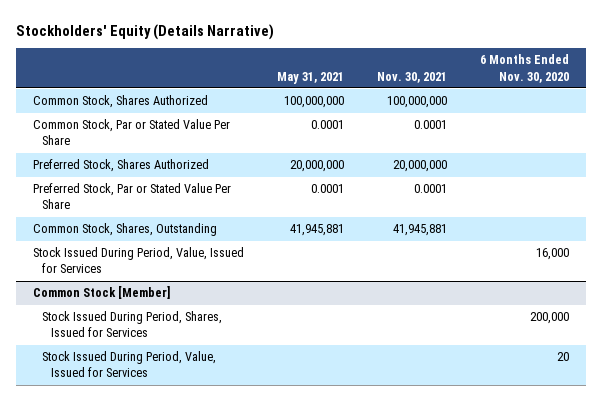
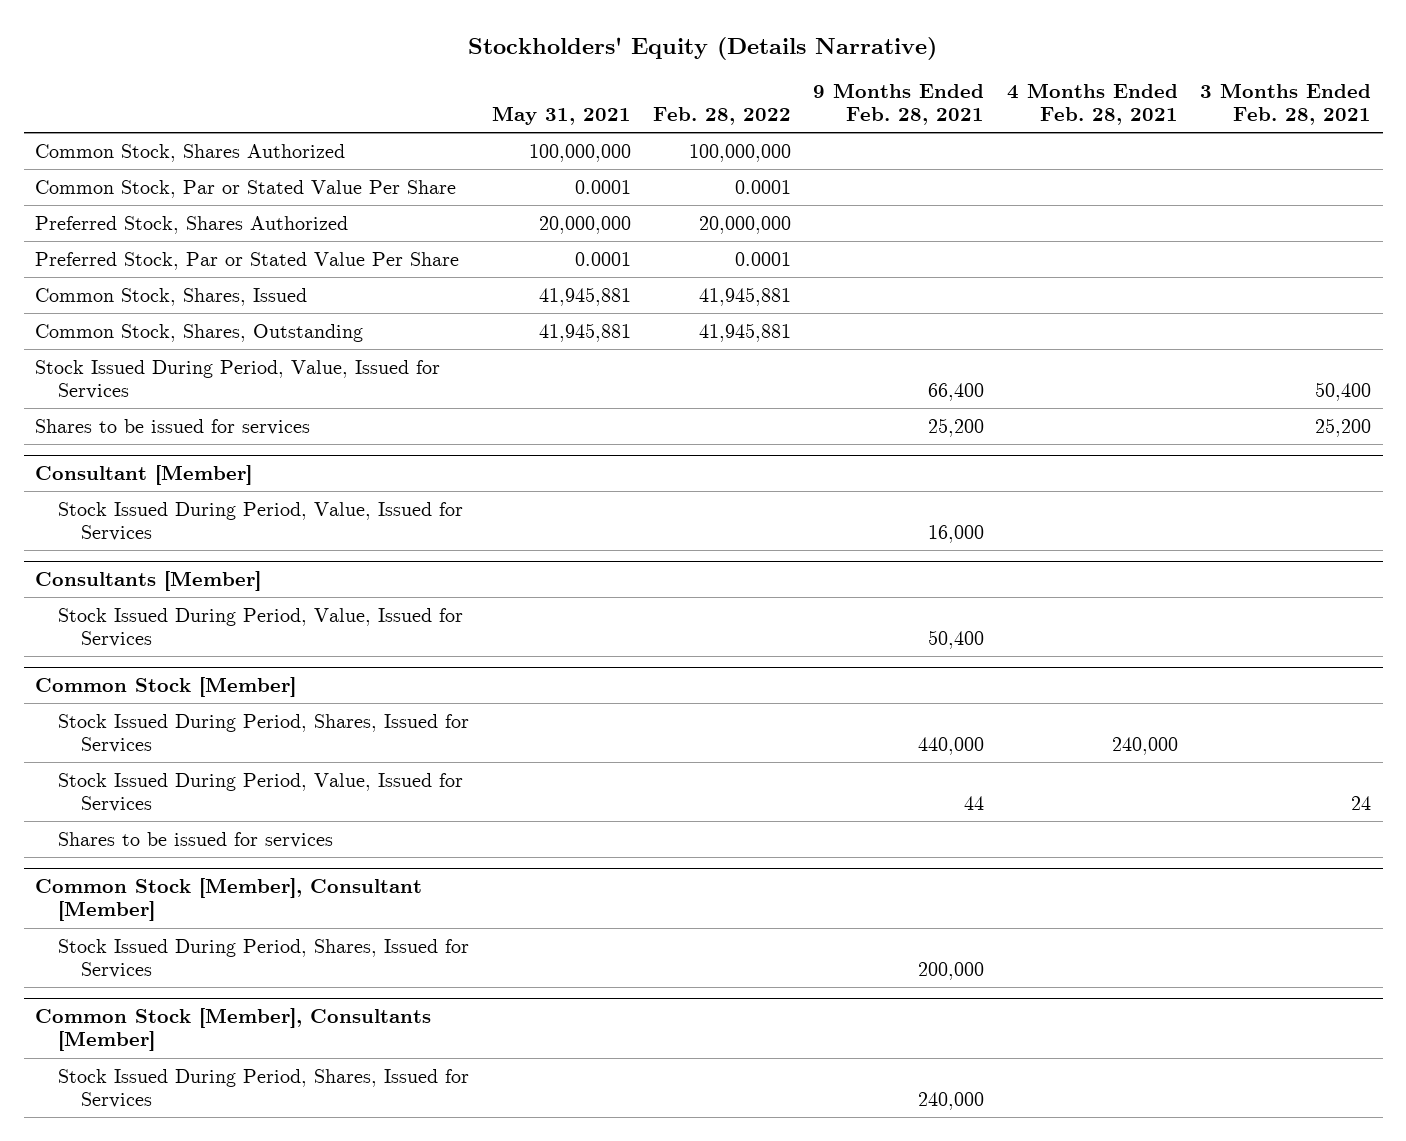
[377,71,448,83] Nov. 30, 2021 -> none
[480,54,570,83] 6 Months Ended Nov. 30, 2020 -> none
none -> [653,107,792,126] Feb. 28, 2022
none -> [813,83,985,126] 9 Months Ended Feb. 28, 2021
none -> [1006,83,1178,126] 4 Months Ended Feb. 28, 2021
none -> [1200,83,1372,126] 3 Months Ended Feb. 28, 2021
none -> [34,287,307,306] Common Stock, Shares, Issued
none -> [34,418,310,435] Shares to be issued for services
none -> [34,465,252,486] Consultant [Member]
none -> [58,501,464,541] Stock Issued During Period, Value, Issued for Services
none -> [34,571,261,592] Consultants [Member]
none -> [58,607,464,647] Stock Issued During Period, Value, Issued for Services
none -> [58,831,334,848] Shares to be issued for services
none -> [34,878,422,922] Common Stock [Member], Consultant [Member]
none -> [58,938,470,978] Stock Issued During Period, Shares, Issued for Services
none -> [34,1008,431,1052] Common Stock [Member], Consultants [Member]
none -> [58,1068,470,1108] Stock Issued During Period, Shares, Issued for Services

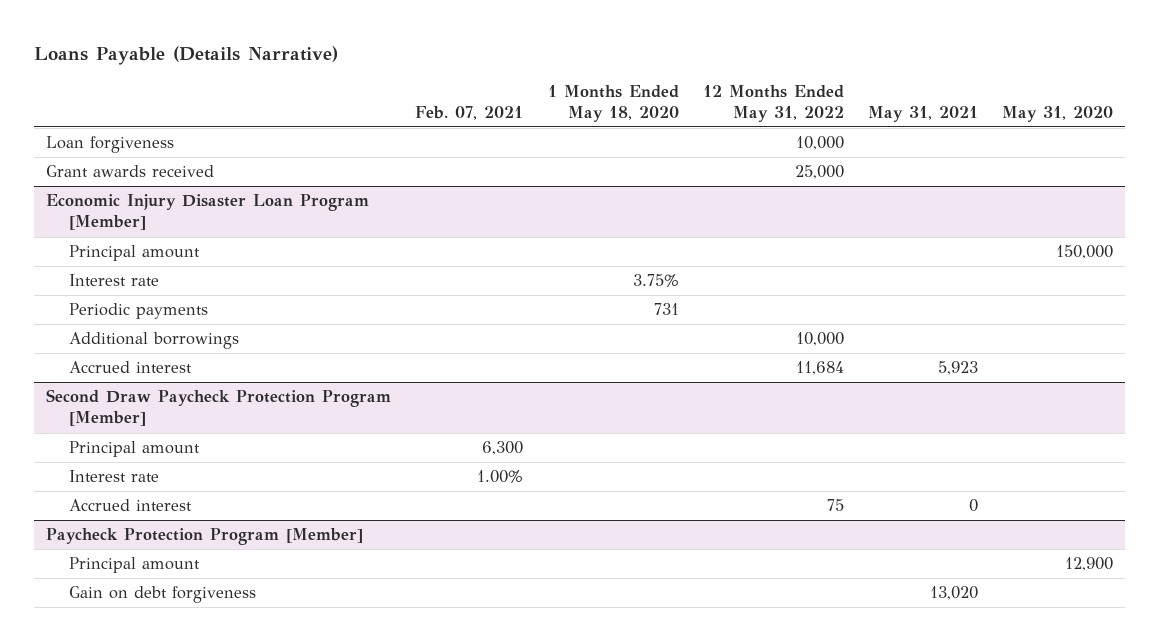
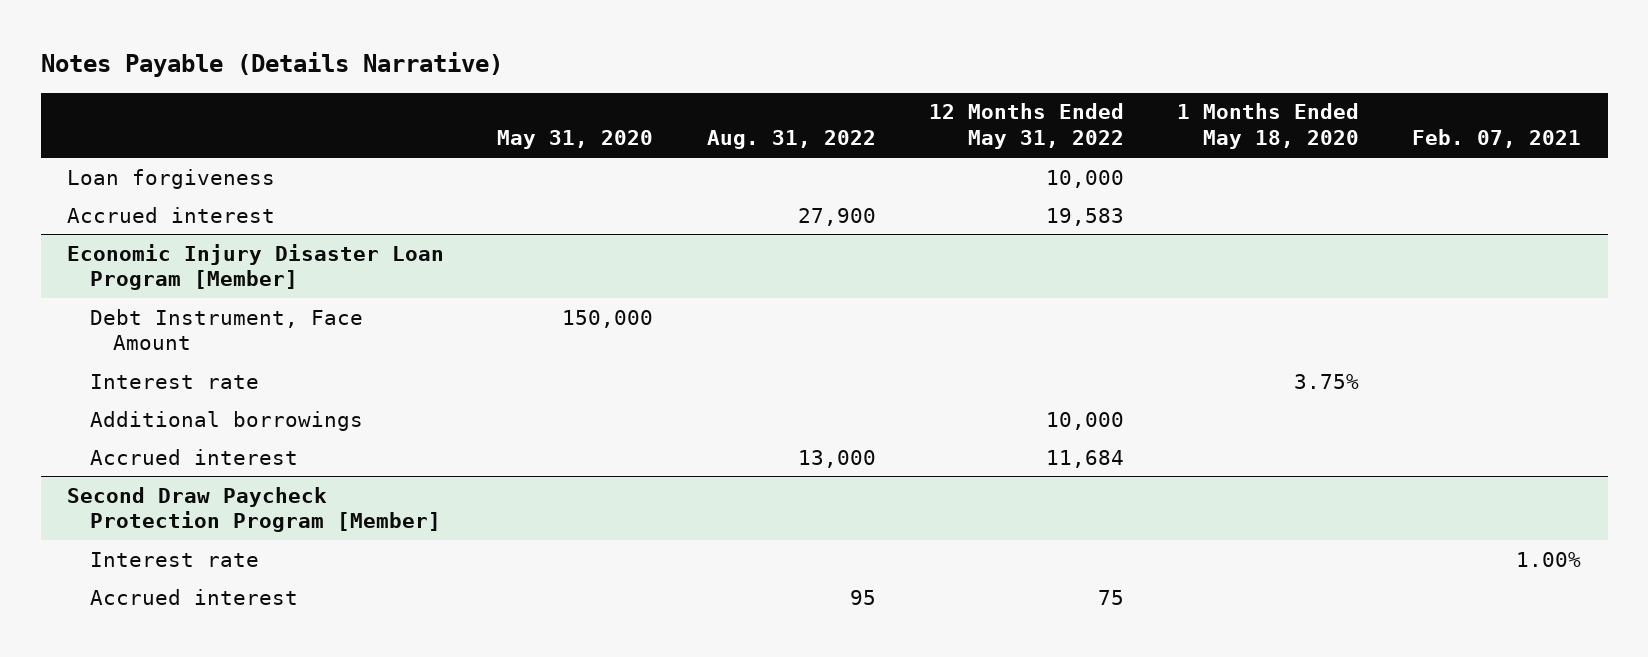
[34,45,339,65] Loans Payable (Details Narrative) -> [40,52,503,78] Notes Payable (Details Narrative)
[867,105,978,122] May 31, 2021 -> none
none -> [706,130,876,150] Aug. 31, 2022
[46,165,215,178] Grant awards received -> none
none -> [67,206,276,223] Accrued interest
[69,245,201,262] Principal amount -> [90,308,364,351] Debt Instrument, Face Amount
[69,303,209,320] Periodic payments -> none
[69,441,201,458] Principal amount -> none
[46,528,364,546] Paycheck Protection Program [Member] -> none
[69,557,201,574] Principal amount -> none
[69,586,257,604] Gain on debt forgiveness -> none

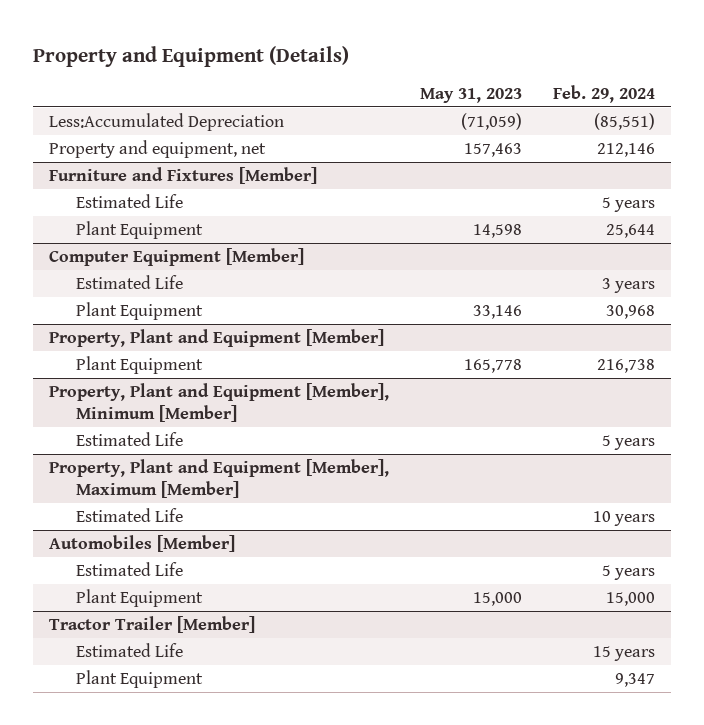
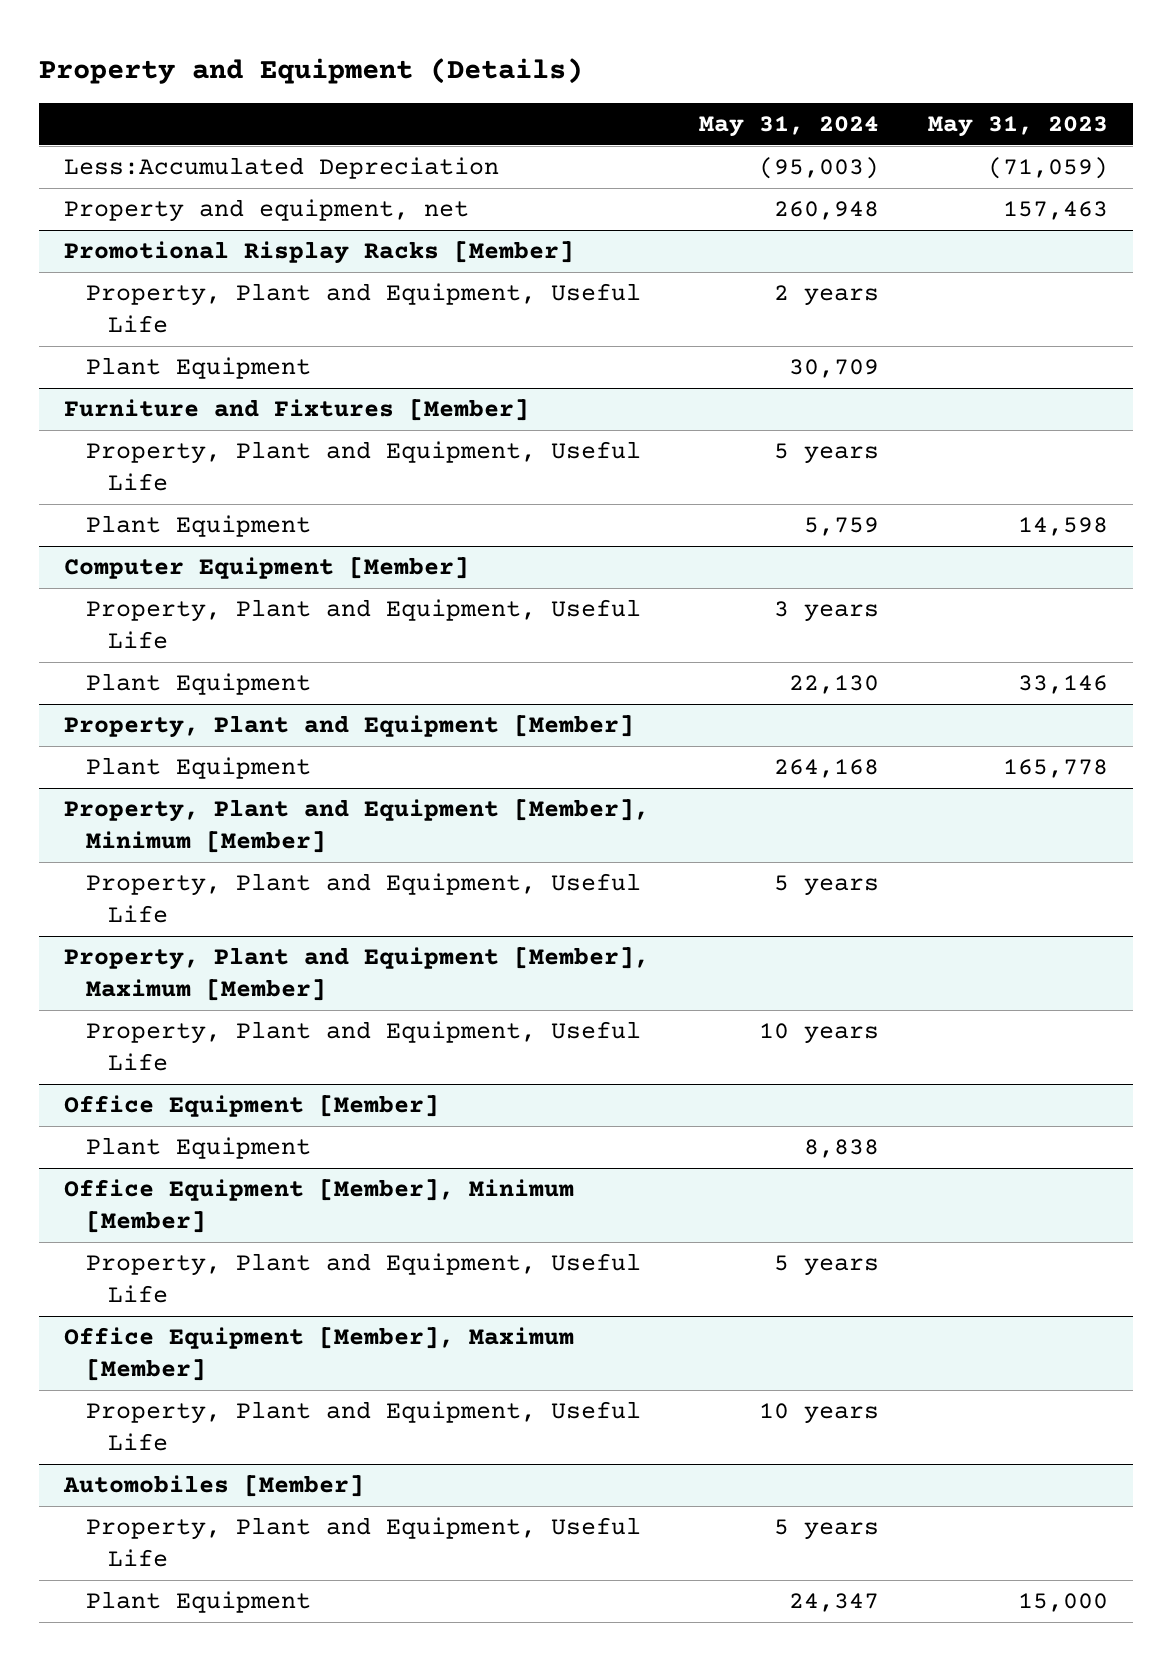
[553,84,656,103] Feb. 29, 2024 -> none
none -> [698,116,879,138] May 31, 2024
none -> [64,241,575,265] Promotional Risplay Racks [Member]
none -> [86,283,642,334] Property, Plant and Equipment, Useful Life
none -> [86,357,312,380] Plant Equipment
[75,194,183,209] Estimated Life -> [86,441,642,492] Property, Plant and Equipment, Useful Life
[75,275,183,290] Estimated Life -> [86,599,642,650] Property, Plant and Equipment, Useful Life
[75,432,183,447] Estimated Life -> [86,873,642,924] Property, Plant and Equipment, Useful Life
[75,508,183,523] Estimated Life -> [86,1021,642,1072] Property, Plant and Equipment, Useful Life
none -> [64,1095,440,1118] Office Equipment [Member]
none -> [86,1137,312,1160] Plant Equipment
none -> [64,1179,575,1234] Office Equipment [Member], Minimum [Member]
none -> [86,1253,642,1304] Property, Plant and Equipment, Useful Life
none -> [64,1327,575,1382] Office Equipment [Member], Maximum [Member]
none -> [86,1401,642,1452] Property, Plant and Equipment, Useful Life
[75,562,183,577] Estimated Life -> [86,1517,642,1568] Property, Plant and Equipment, Useful Life
[48,616,255,634] Tractor Trailer [Member] -> none
[75,643,183,658] Estimated Life -> none
[75,670,203,689] Plant Equipment -> none

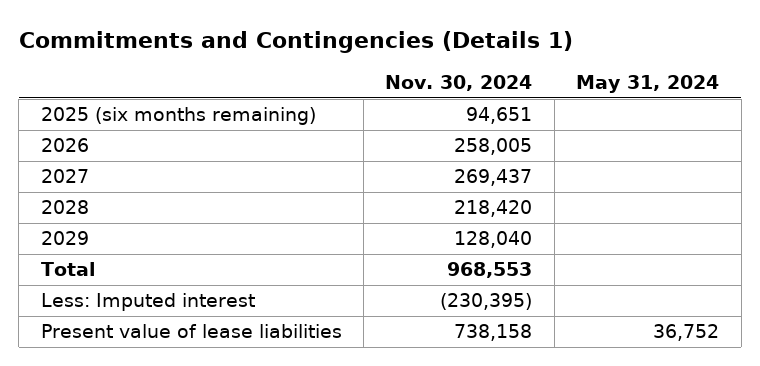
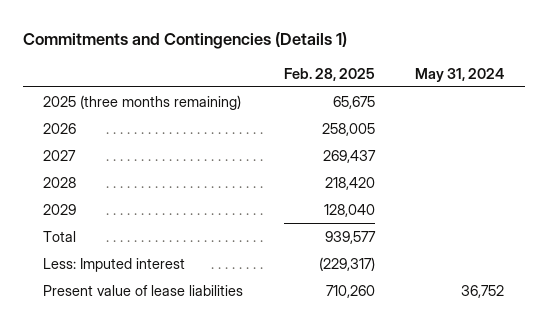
[385,75,533,92] Nov. 30, 2024 -> none
none -> [283,67,375,81] Feb. 28, 2025
[40,107,316,126] 2025 (six months remaining) -> [43,94,242,110] 2025 (three months remaining)

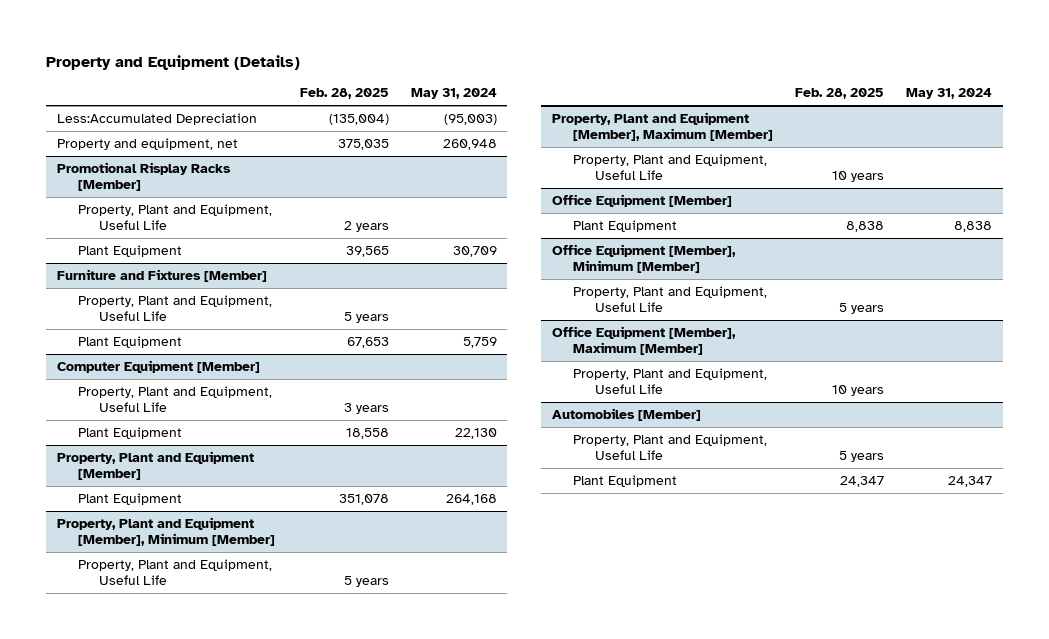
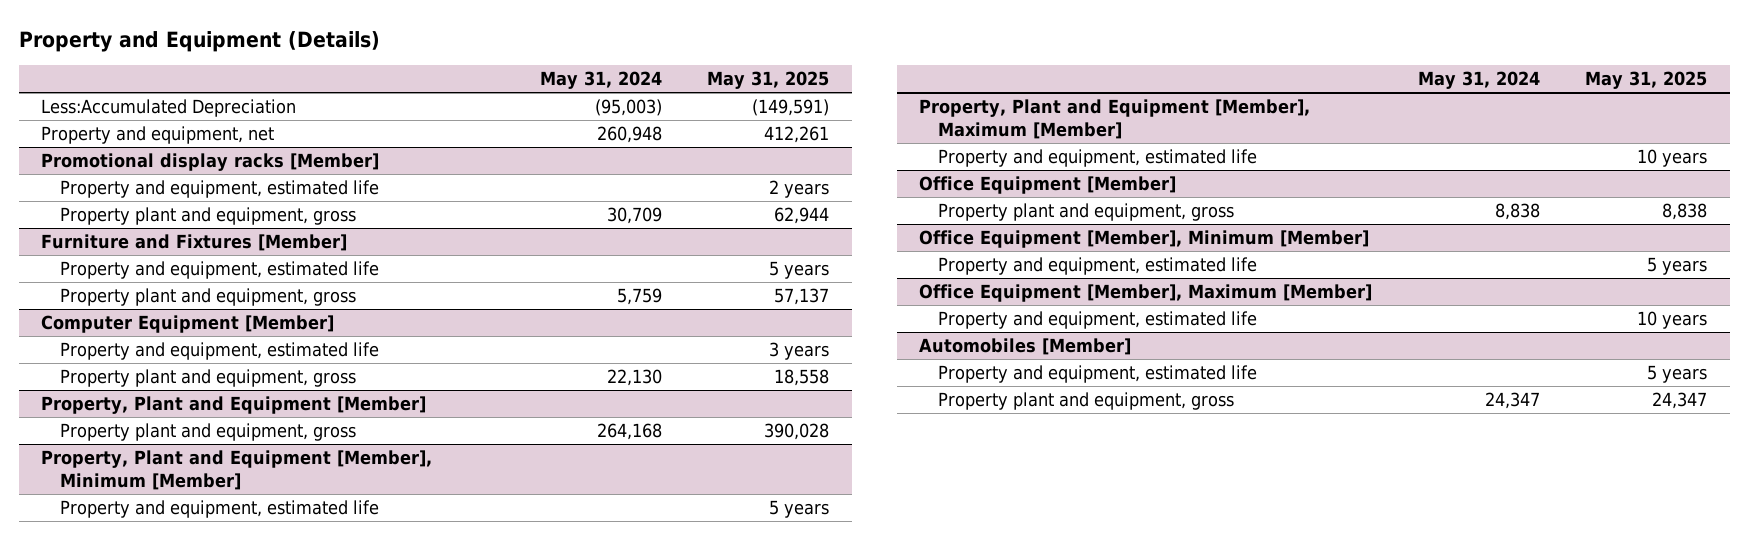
[299,88,389,100] Feb. 28, 2025 -> none
none -> [707,71,830,90] May 31, 2025
[56,162,231,192] Promotional Risplay Racks [Member] -> none
[78,204,273,231] Property, Plant and Equipment, Useful Life -> none
[78,245,183,258] Plant Equipment -> none
none -> [41,153,380,172] Promotional display racks [Member]
none -> [60,180,380,199] Property and equipment, estimated life
none -> [60,207,357,226] Property plant and equipment, gross
[78,295,273,322] Property, Plant and Equipment, Useful Life -> [60,261,380,280] Property and equipment, estimated life
[78,336,183,349] Plant Equipment -> [60,288,357,307] Property plant and equipment, gross
[78,386,273,413] Property, Plant and Equipment, Useful Life -> [60,342,380,361] Property and equipment, estimated life
[78,427,183,440] Plant Equipment -> [60,369,357,388] Property plant and equipment, gross
[78,493,183,506] Plant Equipment -> [60,423,357,442] Property plant and equipment, gross
[78,559,273,586] Property, Plant and Equipment, Useful Life -> [60,500,380,519] Property and equipment, estimated life
[573,154,768,181] Property, Plant and Equipment, Useful Life -> [938,149,1258,168] Property and equipment, estimated life
[573,220,678,233] Plant Equipment -> [938,203,1235,222] Property plant and equipment, gross
[573,286,768,313] Property, Plant and Equipment, Useful Life -> [938,257,1258,276] Property and equipment, estimated life
[573,368,768,395] Property, Plant and Equipment, Useful Life -> [938,311,1258,330] Property and equipment, estimated life
[573,434,768,461] Property, Plant and Equipment, Useful Life -> [938,365,1258,384] Property and equipment, estimated life
[573,475,678,488] Plant Equipment -> [938,392,1235,411] Property plant and equipment, gross

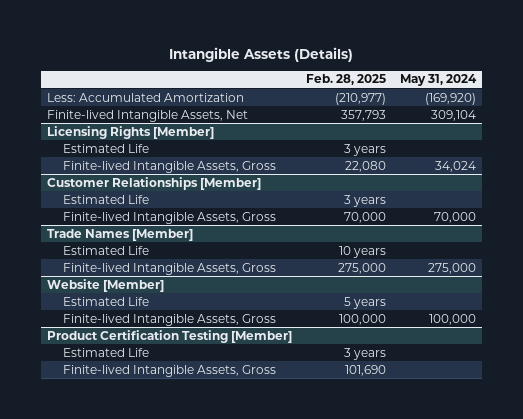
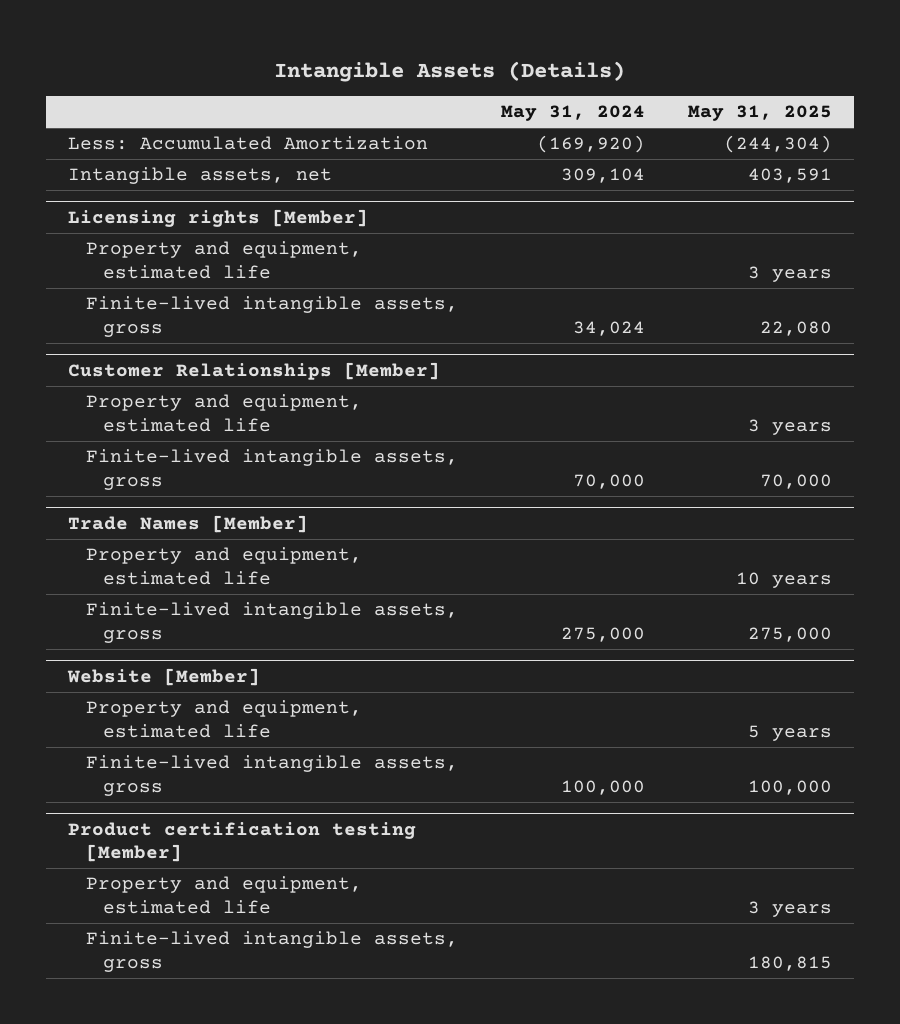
[305,74,386,86] Feb. 28, 2025 -> none
none -> [688,105,833,122] May 31, 2025
[47,109,249,122] Finite-lived Intangible Assets, Net -> [67,167,332,185] Intangible assets, net
[47,125,215,139] Licensing Rights [Member] -> [67,208,368,227] Licensing rights [Member]
[63,143,150,153] Estimated Life -> [85,241,362,279] Property and equipment, estimated life
[63,160,277,173] Finite-lived Intangible Assets, Gross -> [85,296,458,337] Finite-lived intangible assets, gross
[63,194,150,204] Estimated Life -> [85,394,362,432] Property and equipment, estimated life
[63,211,277,224] Finite-lived Intangible Assets, Gross -> [85,449,458,490] Finite-lived intangible assets, gross
[63,245,150,255] Estimated Life -> [85,547,362,585] Property and equipment, estimated life
[63,262,277,275] Finite-lived Intangible Assets, Gross -> [85,602,458,643] Finite-lived intangible assets, gross
[63,296,150,306] Estimated Life -> [85,700,362,738] Property and equipment, estimated life
[63,313,277,326] Finite-lived Intangible Assets, Gross -> [85,755,458,796] Finite-lived intangible assets, gross
[47,329,293,343] Product Certification Testing [Member] -> [67,821,416,863] Product certification testing [Member]
[63,347,150,357] Estimated Life -> [85,876,362,914] Property and equipment, estimated life
[63,364,277,377] Finite-lived Intangible Assets, Gross -> [85,931,458,972] Finite-lived intangible assets, gross

